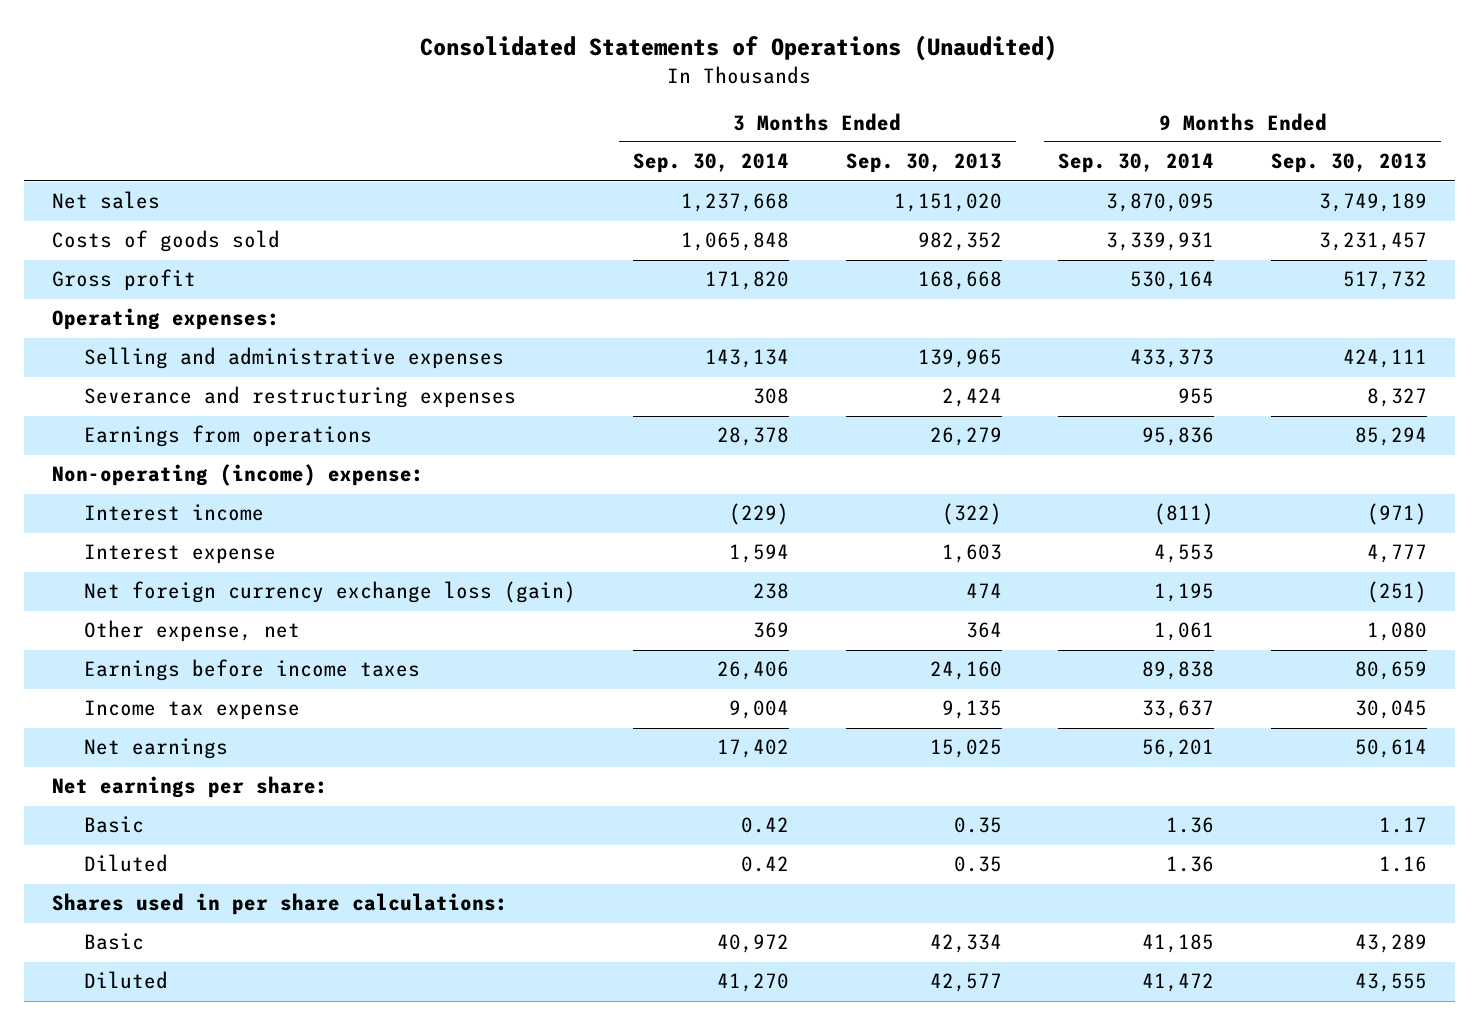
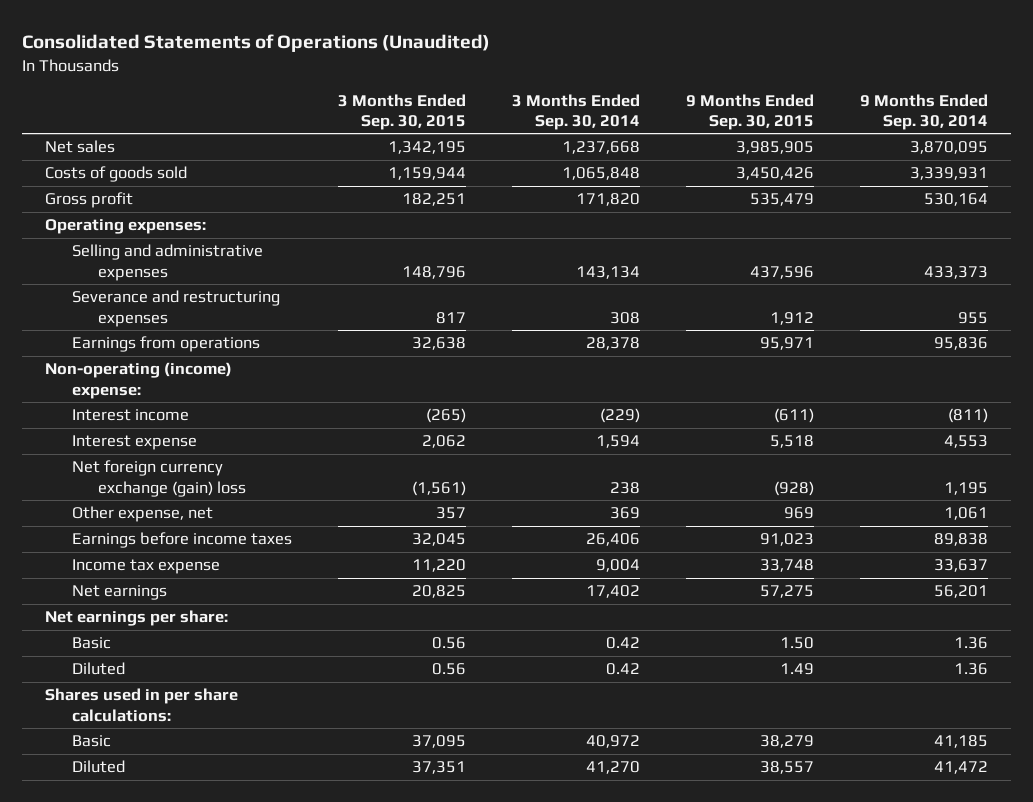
[845,153,1002,174] Sep. 30, 2013 -> none
[1270,153,1427,174] Sep. 30, 2013 -> none
none -> [337,93,466,130] 3 Months Ended Sep. 30, 2015
none -> [685,93,814,130] 9 Months Ended Sep. 30, 2015
[84,581,577,604] Net foreign currency exchange loss (gain) -> [71,460,247,497] Net foreign currency exchange (gain) loss

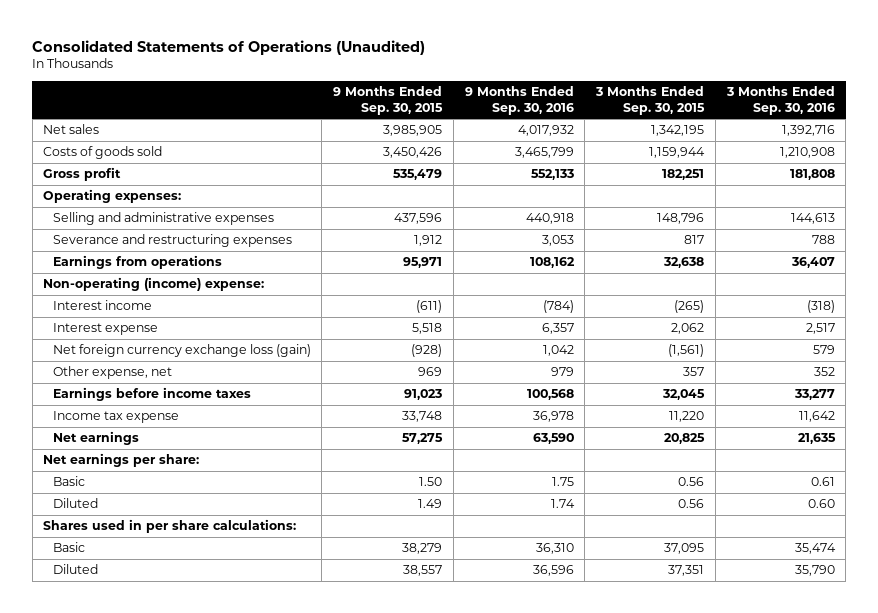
[511,93,640,130] 3 Months Ended Sep. 30, 2014 -> none
[860,93,989,130] 9 Months Ended Sep. 30, 2014 -> none
none -> [464,86,574,115] 9 Months Ended Sep. 30, 2016
none -> [725,86,835,115] 3 Months Ended Sep. 30, 2016
[71,460,247,497] Net foreign currency exchange (gain) loss -> [52,344,311,358] Net foreign currency exchange loss (gain)

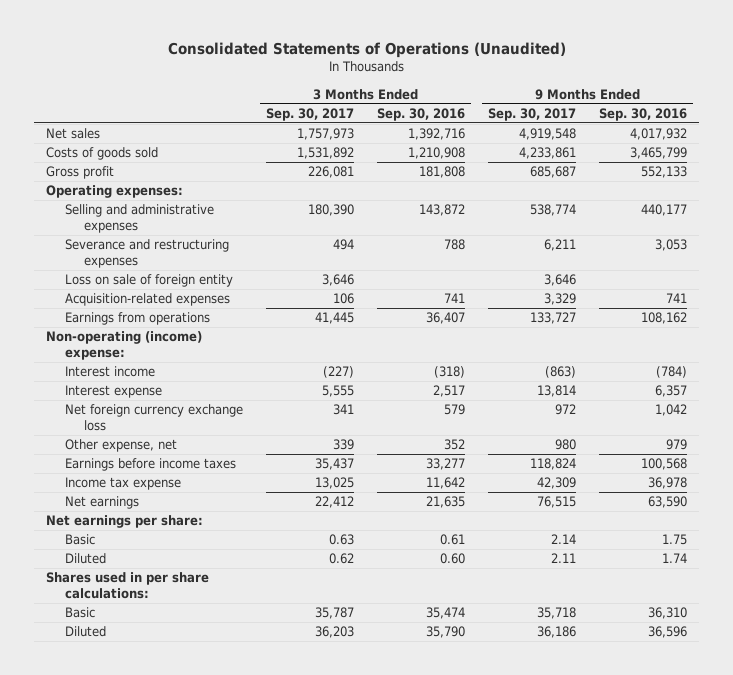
[333,86,444,115] 9 Months Ended Sep. 30, 2015 -> none
[595,86,706,115] 3 Months Ended Sep. 30, 2015 -> none
none -> [265,107,354,121] Sep. 30, 2017
none -> [488,107,577,121] Sep. 30, 2017
[525,213,574,225] 440,918 -> [641,204,688,217] 440,177
[790,213,835,225] 144,613 -> [419,204,466,217] 143,872
none -> [64,274,233,288] Loss on sale of foreign entity
none -> [64,293,230,307] Acquisition-related expenses
[52,344,311,358] Net foreign currency exchange loss (gain) -> [64,404,243,431] Net foreign currency exchange loss

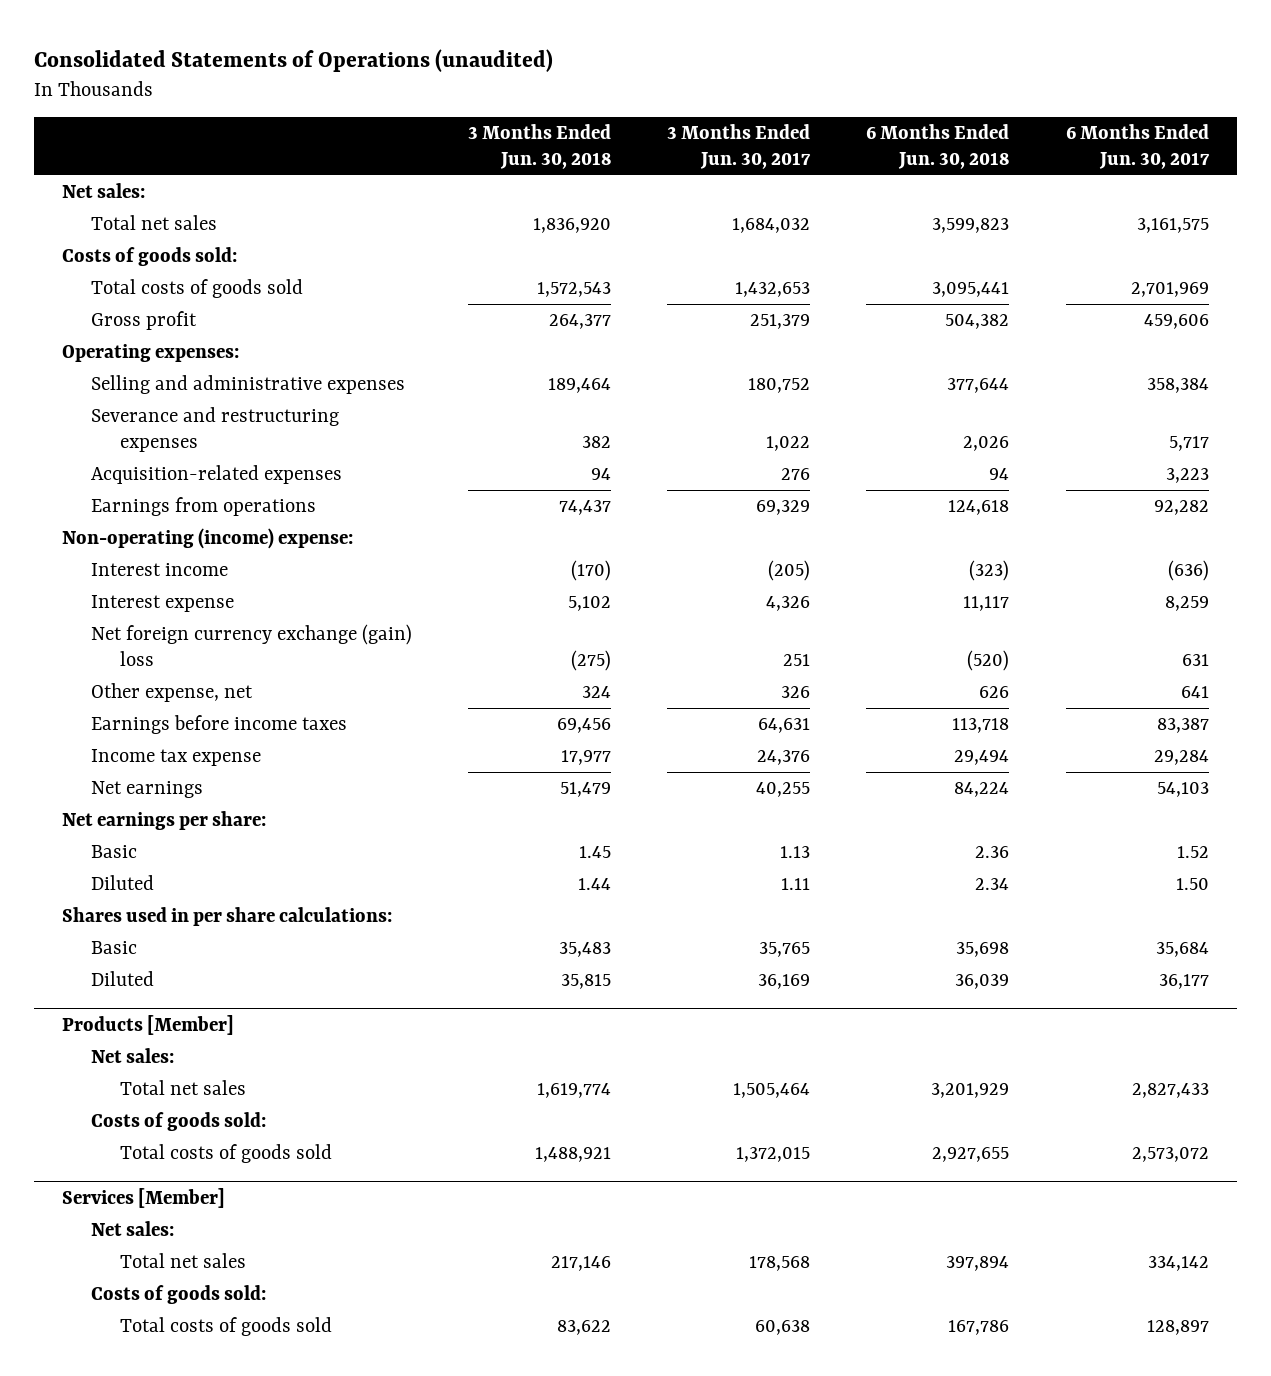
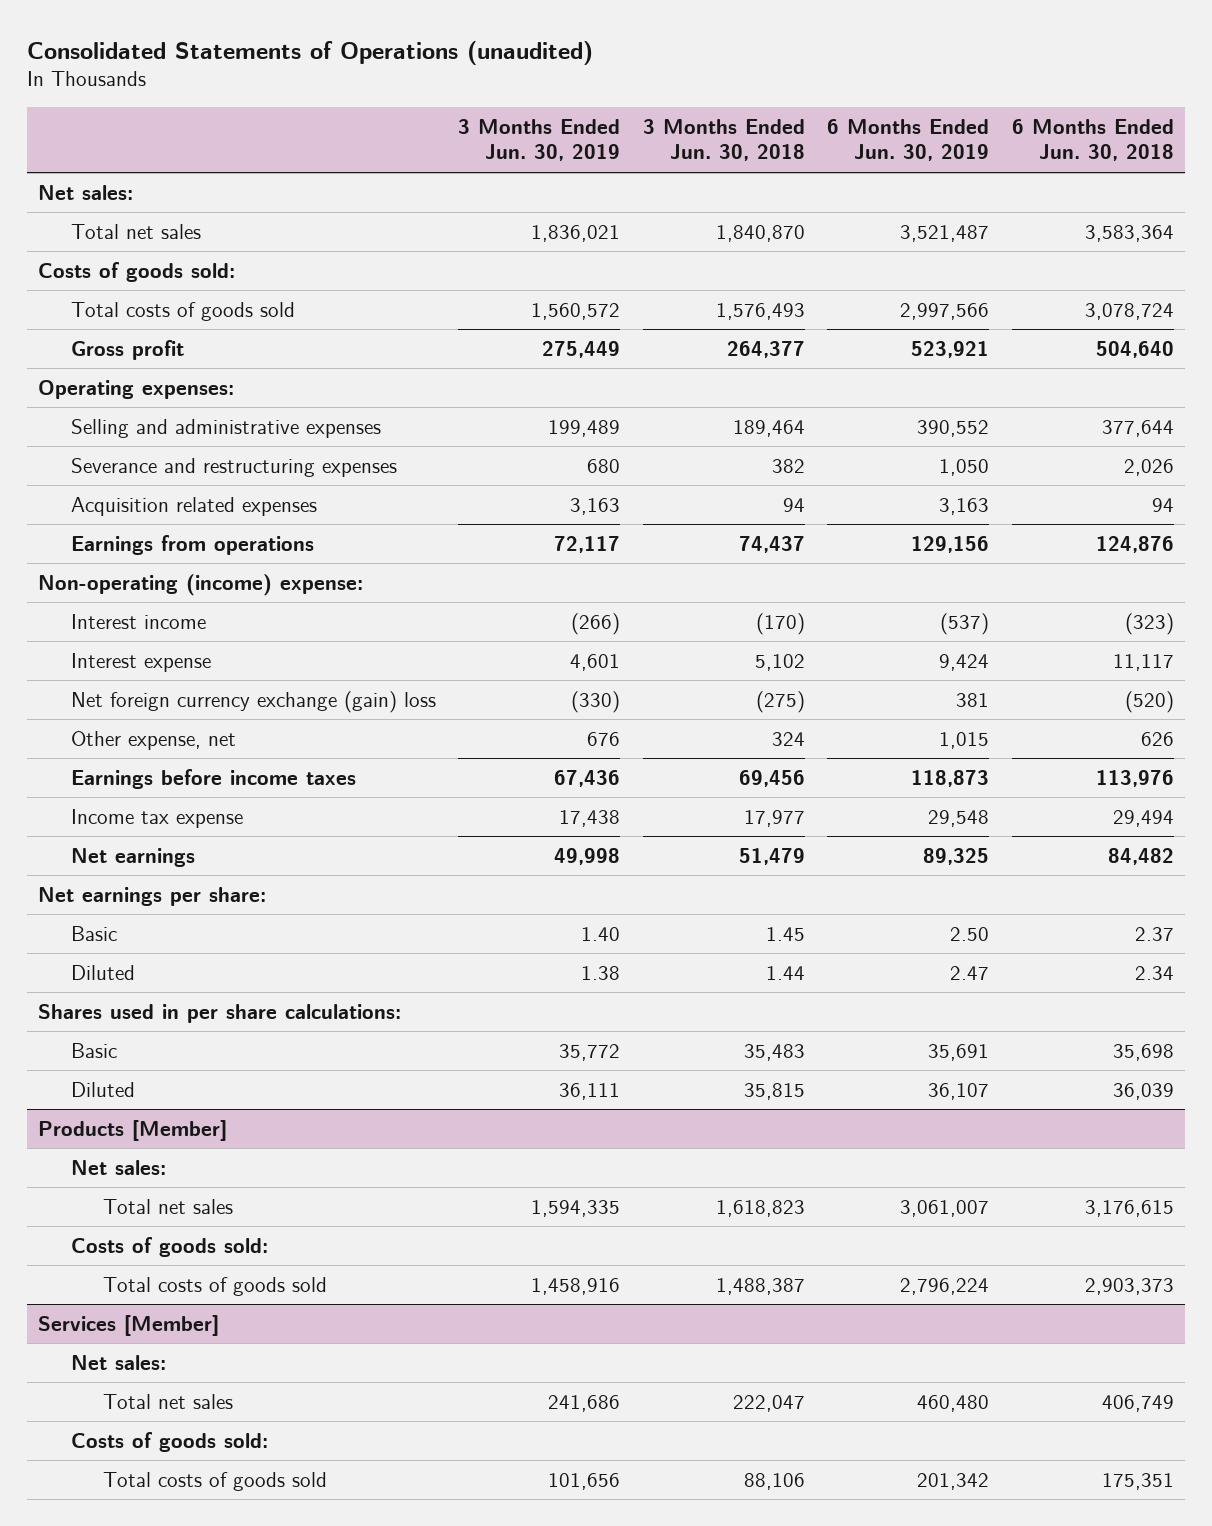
[667,124,812,169] 3 Months Ended Jun. 30, 2017 -> none
[1065,124,1210,169] 6 Months Ended Jun. 30, 2017 -> none
none -> [458,118,621,162] 3 Months Ended Jun. 30, 2019
none -> [827,118,990,162] 6 Months Ended Jun. 30, 2019
[532,218,611,234] 1,836,920 -> [715,224,805,242] 1,840,870
[932,218,1010,234] 3,599,823 -> [1085,224,1175,242] 3,583,364
[536,282,611,298] 1,572,543 -> [715,302,805,320] 1,576,493
[932,282,1010,298] 3,095,441 -> [1085,302,1175,320] 3,078,724
[945,314,1010,330] 504,382 -> [1096,340,1175,358] 504,640
[90,465,342,485] Acquisition-related expenses -> [70,496,317,516] Acquisition related expenses
[948,500,1010,516] 124,618 -> [1096,535,1175,553] 124,876
[952,718,1010,734] 113,718 -> [1096,769,1175,787] 113,976
[954,782,1010,798] 84,224 -> [1108,847,1175,865] 84,482
[975,846,1010,859] 2.36 -> [1135,926,1175,941] 2.37
[536,1083,611,1099] 1,619,774 -> [715,1199,805,1217] 1,618,823
[931,1083,1010,1099] 3,201,929 -> [1085,1199,1175,1217] 3,176,615
[534,1147,611,1163] 1,488,921 -> [715,1277,805,1295] 1,488,387
[932,1147,1010,1163] 2,927,655 -> [1085,1277,1175,1295] 2,903,373
[550,1256,611,1272] 217,146 -> [732,1394,805,1412] 222,047
[946,1256,1010,1272] 397,894 -> [1102,1394,1175,1412] 406,749
[556,1320,611,1336] 83,622 -> [743,1472,805,1490] 88,106
[948,1320,1010,1336] 167,786 -> [1102,1472,1175,1490] 175,351

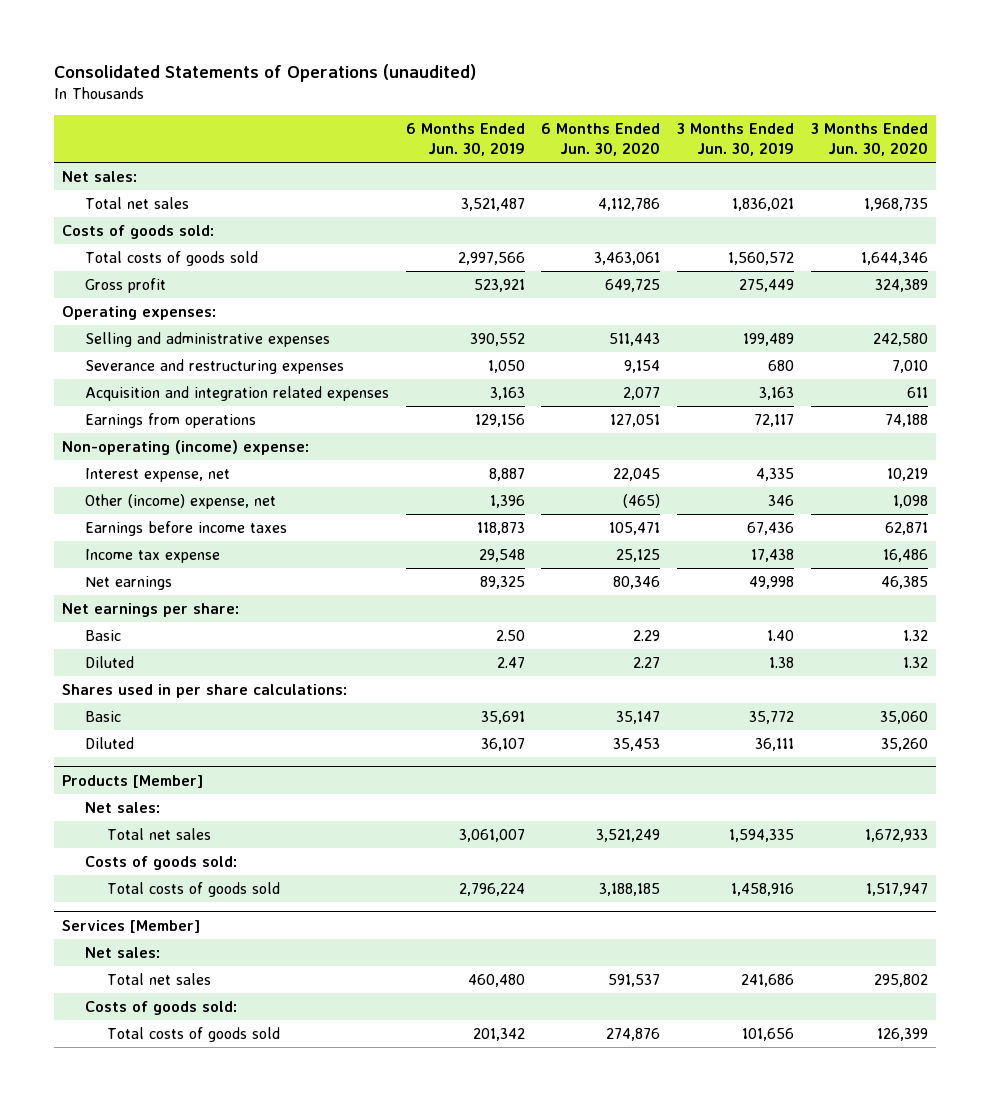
[642,118,805,162] 3 Months Ended Jun. 30, 2018 -> none
[1012,118,1175,162] 6 Months Ended Jun. 30, 2018 -> none
none -> [541,123,661,156] 6 Months Ended Jun. 30, 2020
none -> [810,123,928,156] 3 Months Ended Jun. 30, 2020
[70,496,317,516] Acquisition related expenses -> [84,386,389,402] Acquisition and integration related expenses
[70,613,206,629] Interest income -> none
[70,690,436,713] Net foreign currency exchange (gain) loss -> none
[70,652,211,672] Interest expense -> [84,468,230,483] Interest expense, net
[570,653,621,671] 4,601 -> [756,468,795,482] 4,335
[939,653,990,671] 9,424 -> [488,468,525,482] 8,887
[70,730,236,750] Other expense, net -> [84,494,276,510] Other (income) expense, net
[587,731,621,746] 676 -> [768,495,795,507] 346
[939,731,990,749] 1,015 -> [489,495,525,509] 1,396

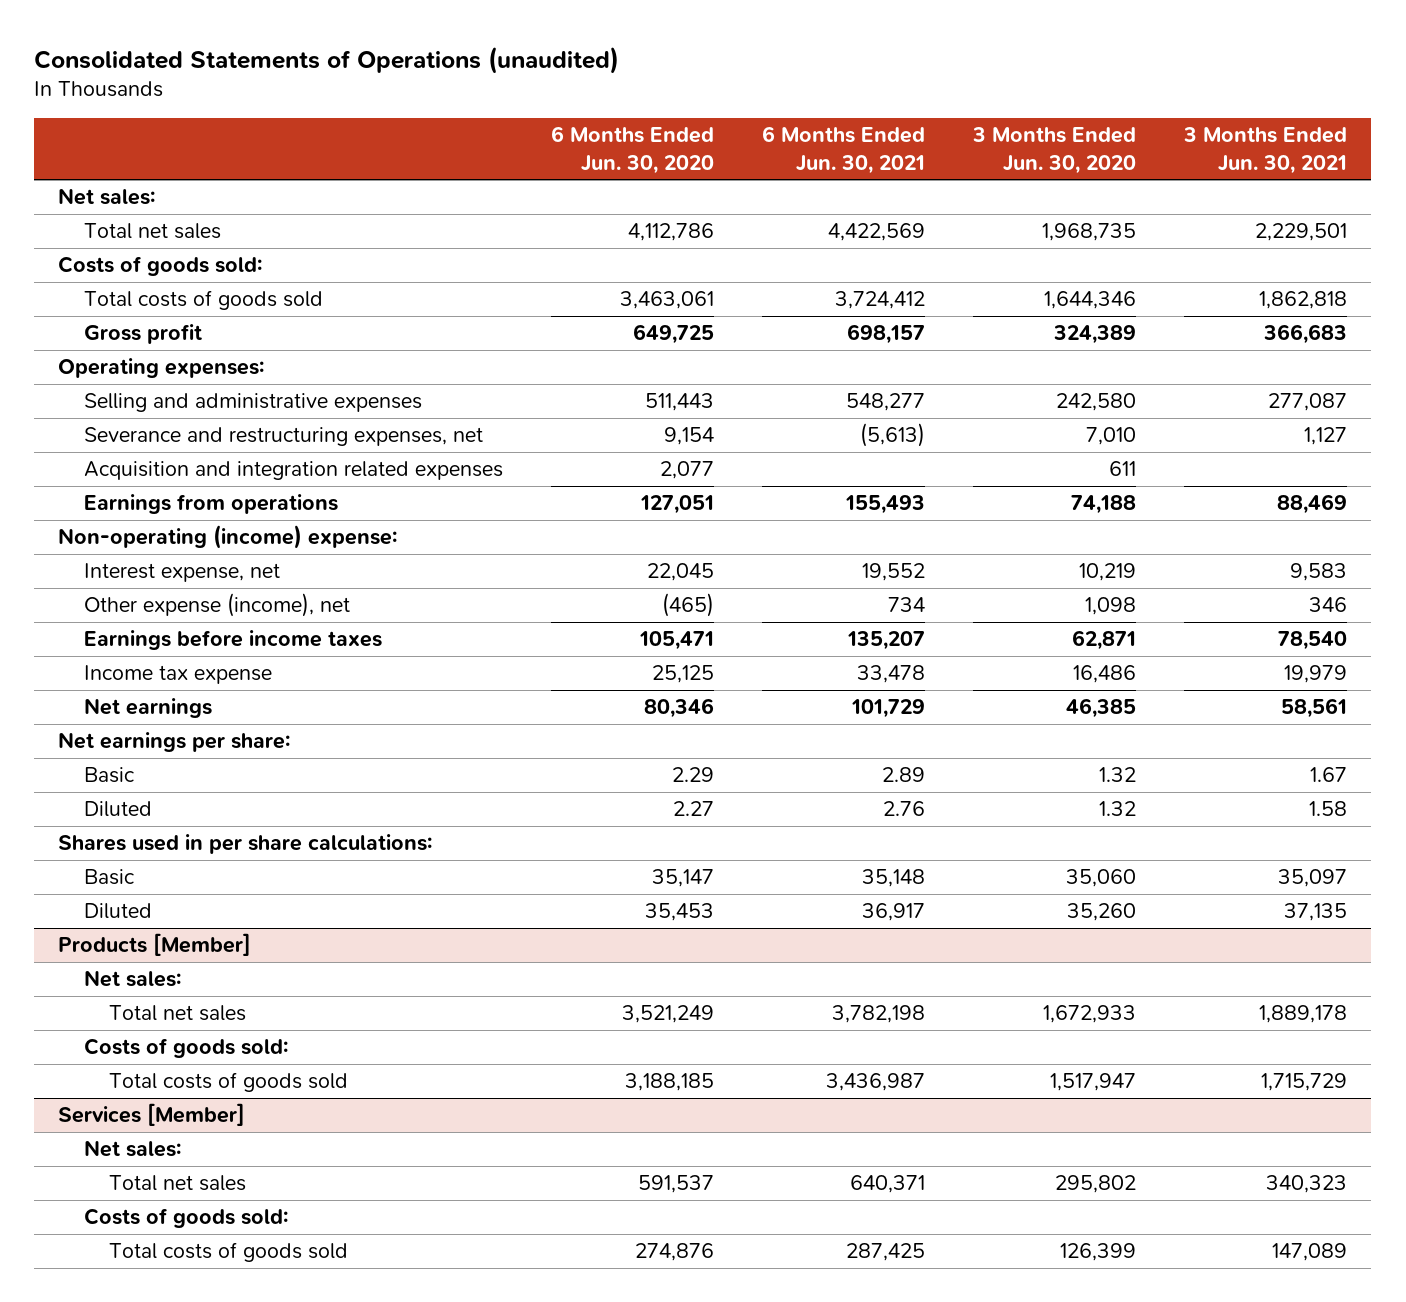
[405,123,525,156] 6 Months Ended Jun. 30, 2019 -> none
[677,123,795,156] 3 Months Ended Jun. 30, 2019 -> none
none -> [761,126,925,174] 6 Months Ended Jun. 30, 2021
none -> [1183,127,1348,174] 3 Months Ended Jun. 30, 2021
[84,359,344,375] Severance and restructuring expenses -> [83,427,483,447] Severance and restructuring expenses, net
[84,494,276,510] Other (income) expense, net -> [83,593,350,618] Other expense (income), net

